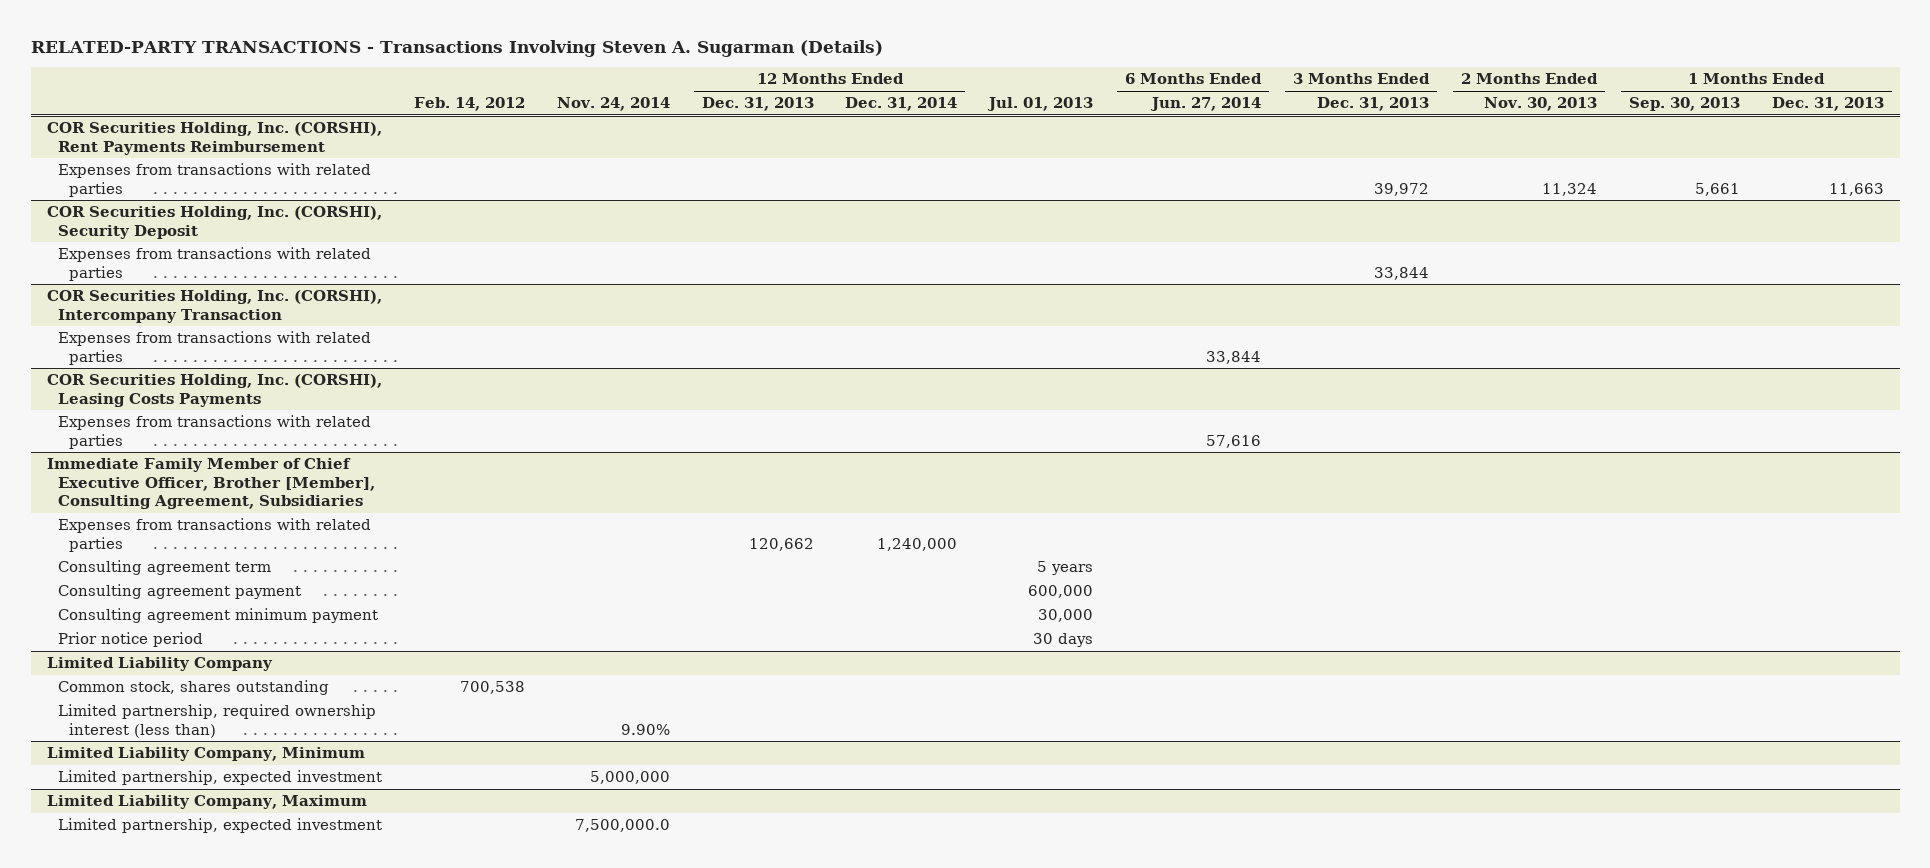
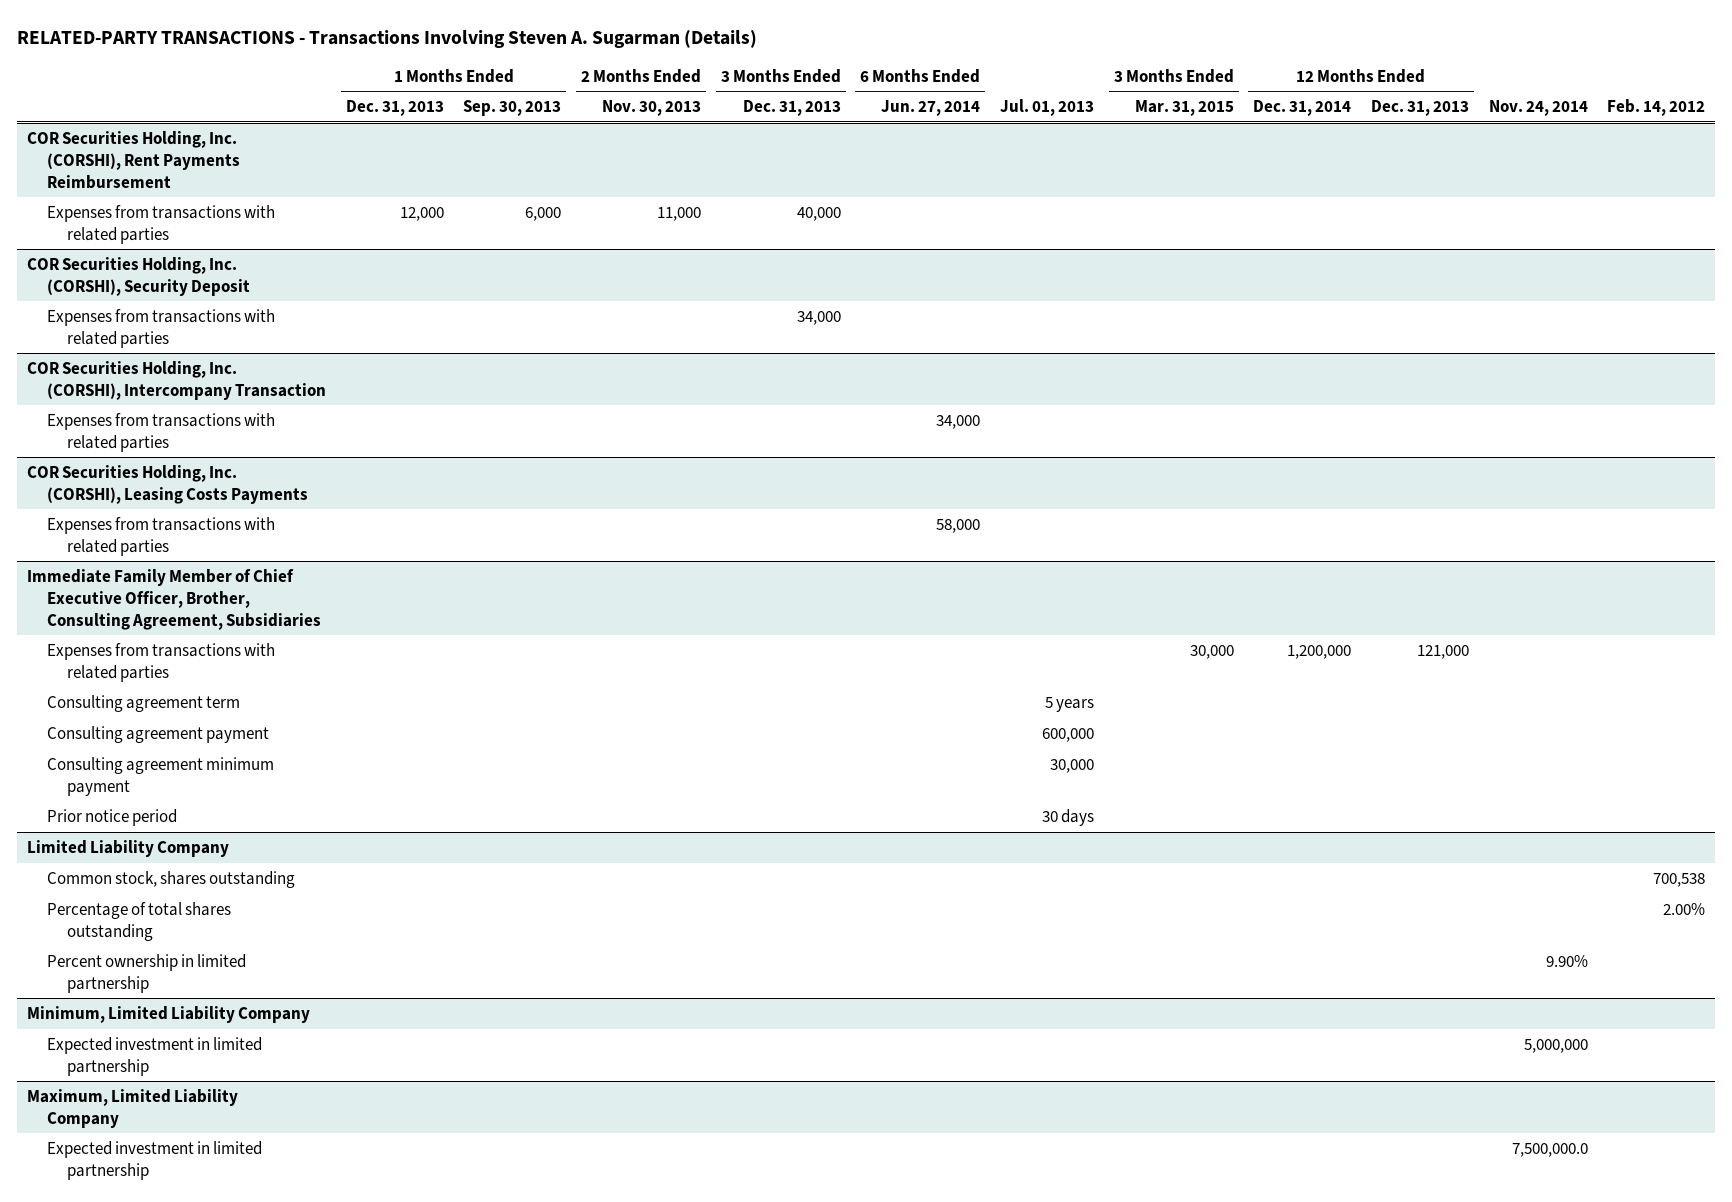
none -> [1134,100,1234,117] Mar. 31, 2015
[1374,182,1430,196] 39,972 -> [796,206,841,221] 40,000
[1542,182,1598,196] 11,324 -> [657,206,702,221] 11,000
[1694,182,1740,196] 5,661 -> [525,206,562,221] 6,000
[1828,182,1884,196] 11,663 -> [399,206,444,221] 12,000
[1374,266,1430,280] 33,844 -> [796,310,841,325] 34,000
[1206,350,1262,364] 33,844 -> [936,414,981,429] 34,000
[1206,434,1262,448] 57,616 -> [936,518,981,533] 58,000
[46,458,375,510] Immediate Family Member of Chief Executive Officer, Brother [Member], Consulting Agreement, Subsidiaries -> [26,568,322,630] Immediate Family Member of Chief Executive Officer, Brother, Consulting Agreement, Subsidiaries
[748,537,814,551] 120,662 -> [1416,644,1469,659] 121,000
[877,537,958,551] 1,240,000 -> [1287,644,1352,659] 1,200,000
none -> [47,901,232,941] Percentage of total shares outstanding
[57,704,376,738] Limited partnership, required ownership interest (less than) -> [47,953,247,993] Percent ownership in limited partnership
[46,747,365,762] Limited Liability Company, Minimum -> [26,1005,310,1023] Minimum, Limited Liability Company
[57,770,382,786] Limited partnership, expected investment -> [47,1036,263,1076] Expected investment in limited partnership
[46,795,367,810] Limited Liability Company, Maximum -> [26,1088,238,1128] Maximum, Limited Liability Company
[57,818,382,834] Limited partnership, expected investment -> [47,1140,263,1180] Expected investment in limited partnership

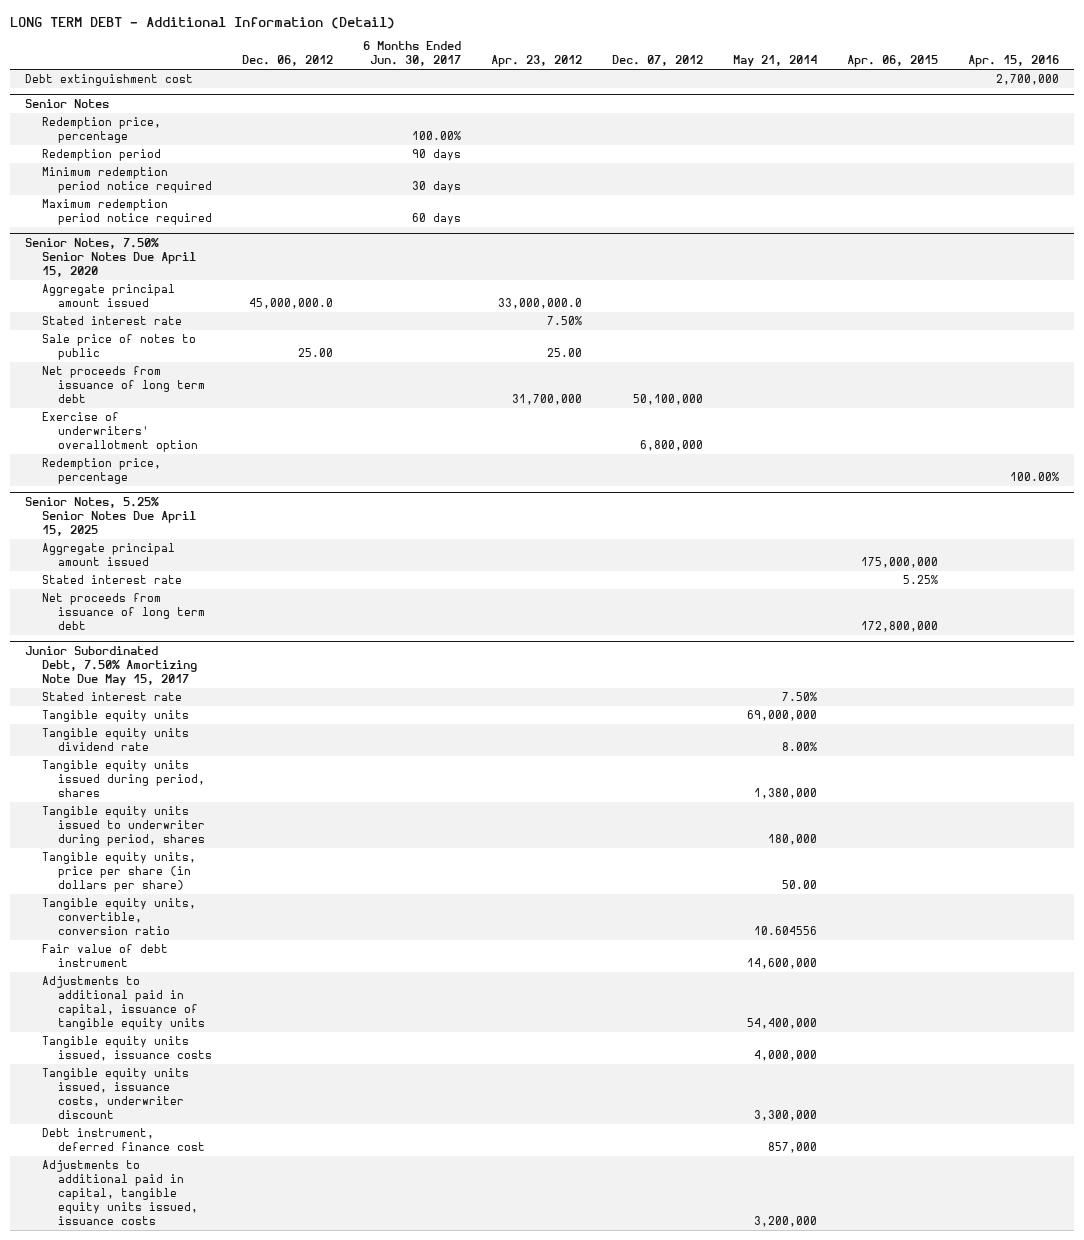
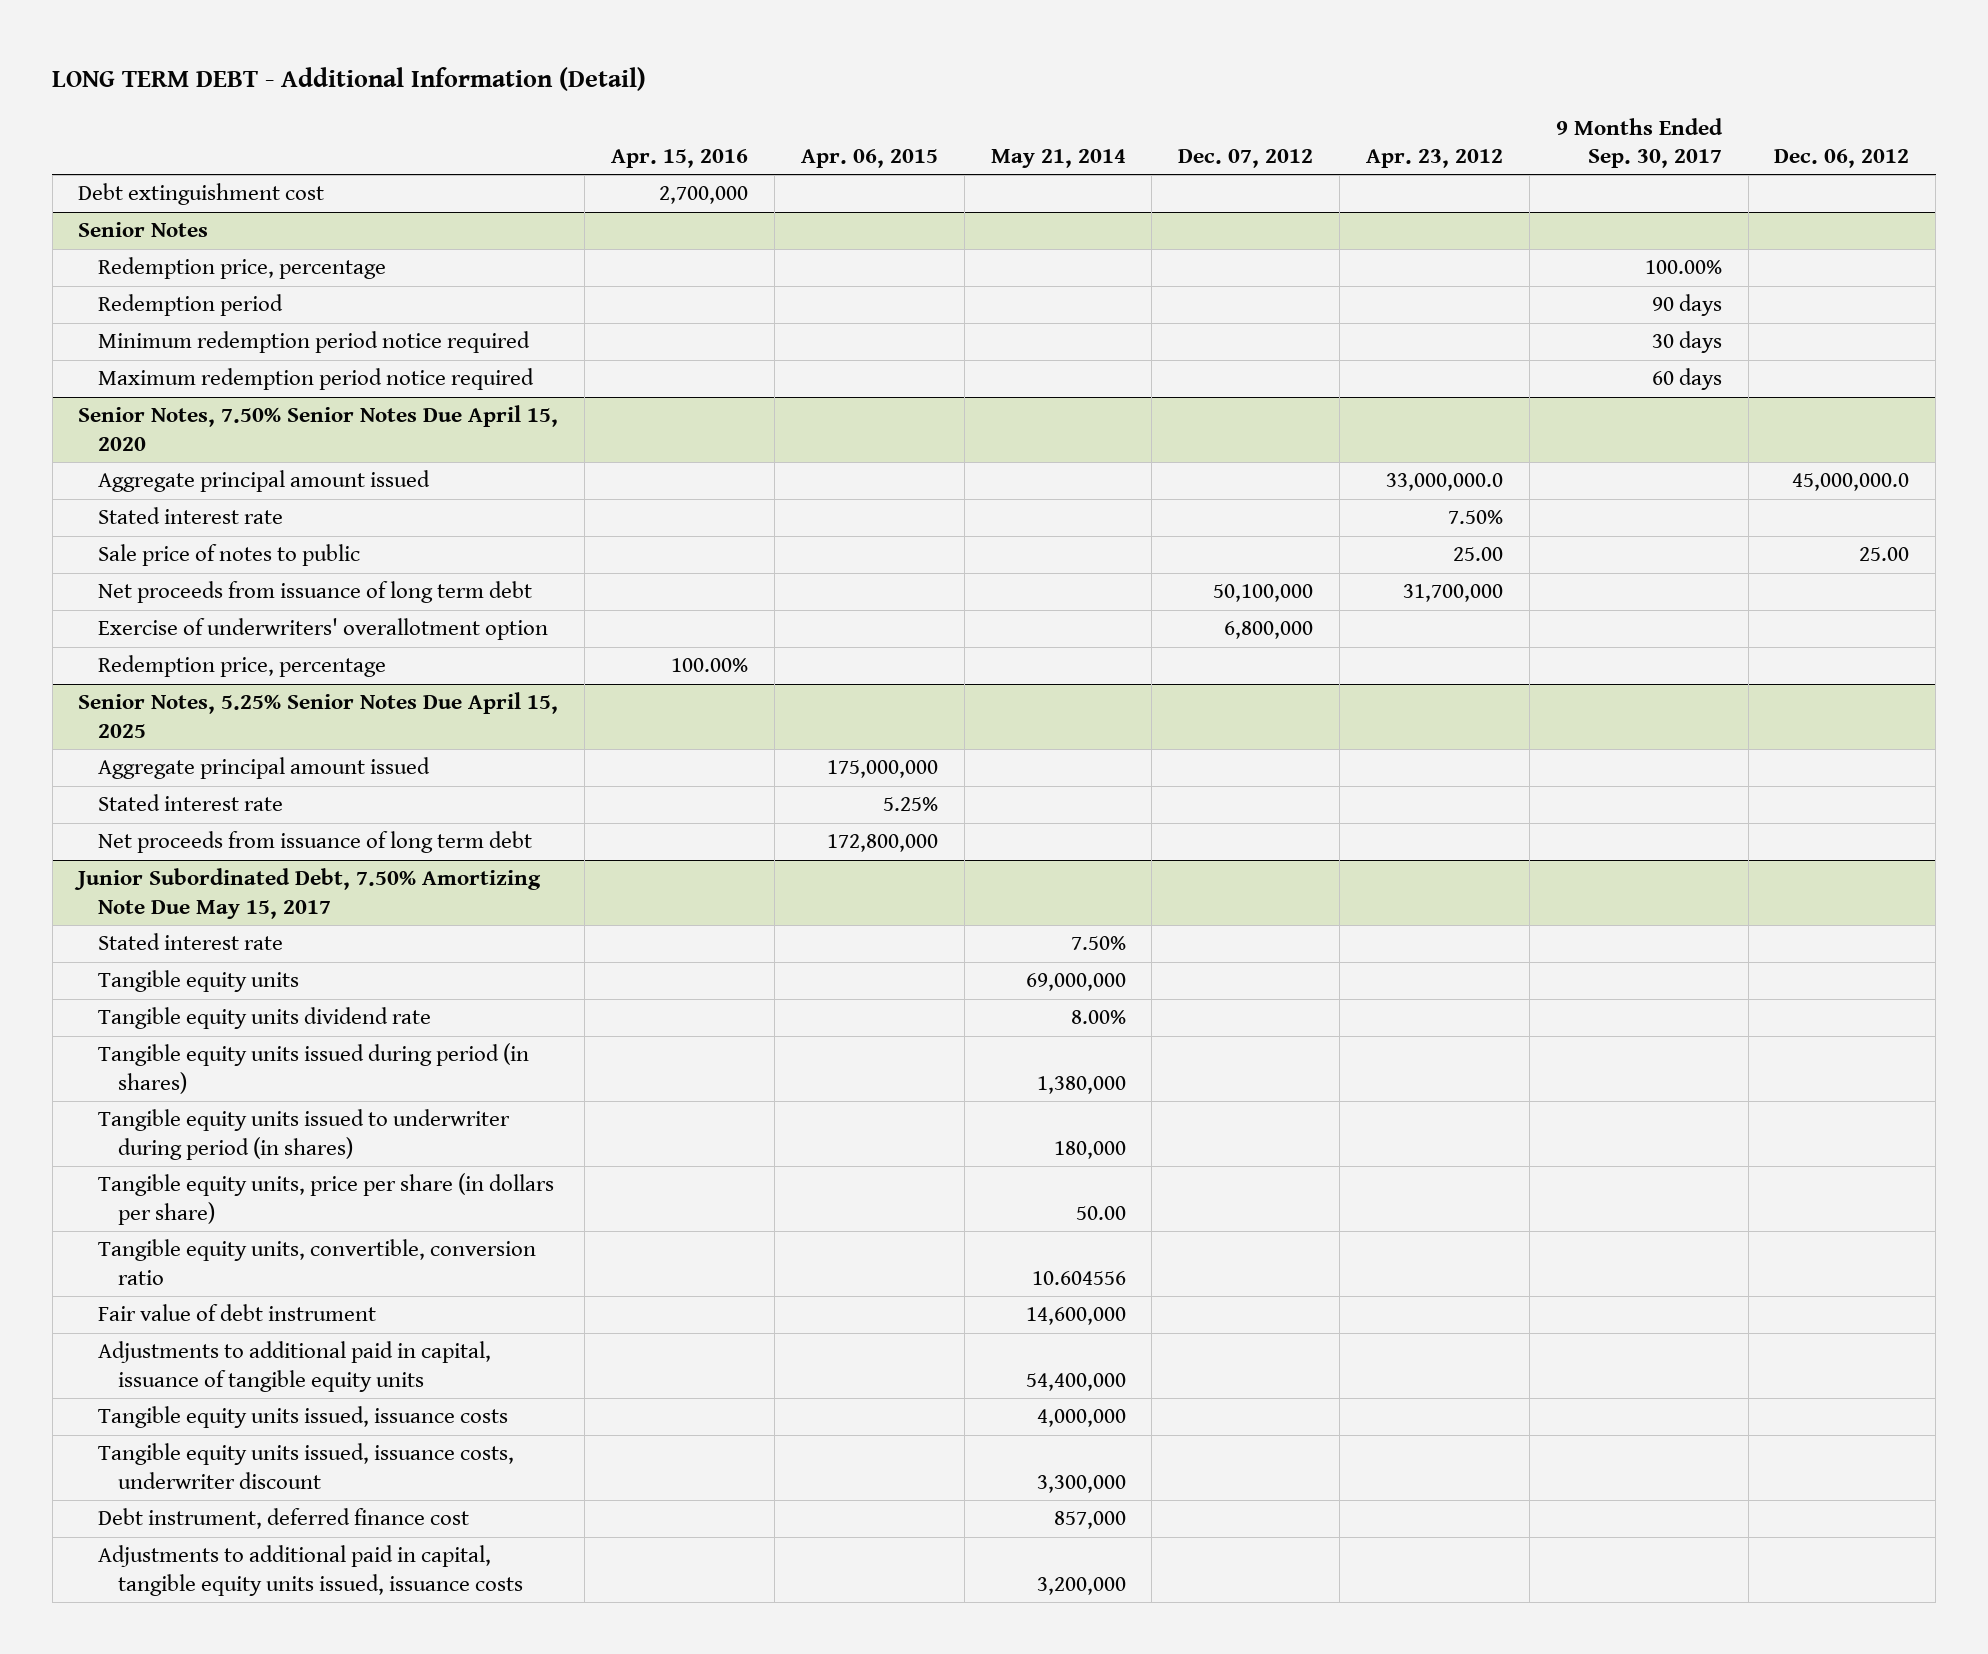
[363,41,462,67] 6 Months Ended Jun. 30, 2017 -> none
none -> [1555,117,1723,168] 9 Months Ended Sep. 30, 2017
[41,760,206,798] Tangible equity units issued during period, shares -> [98,1043,530,1094] Tangible equity units issued during period (in shares)
[41,806,206,847] Tangible equity units issued to underwriter during period, shares -> [98,1109,511,1160] Tangible equity units issued to underwriter during period (in shares)

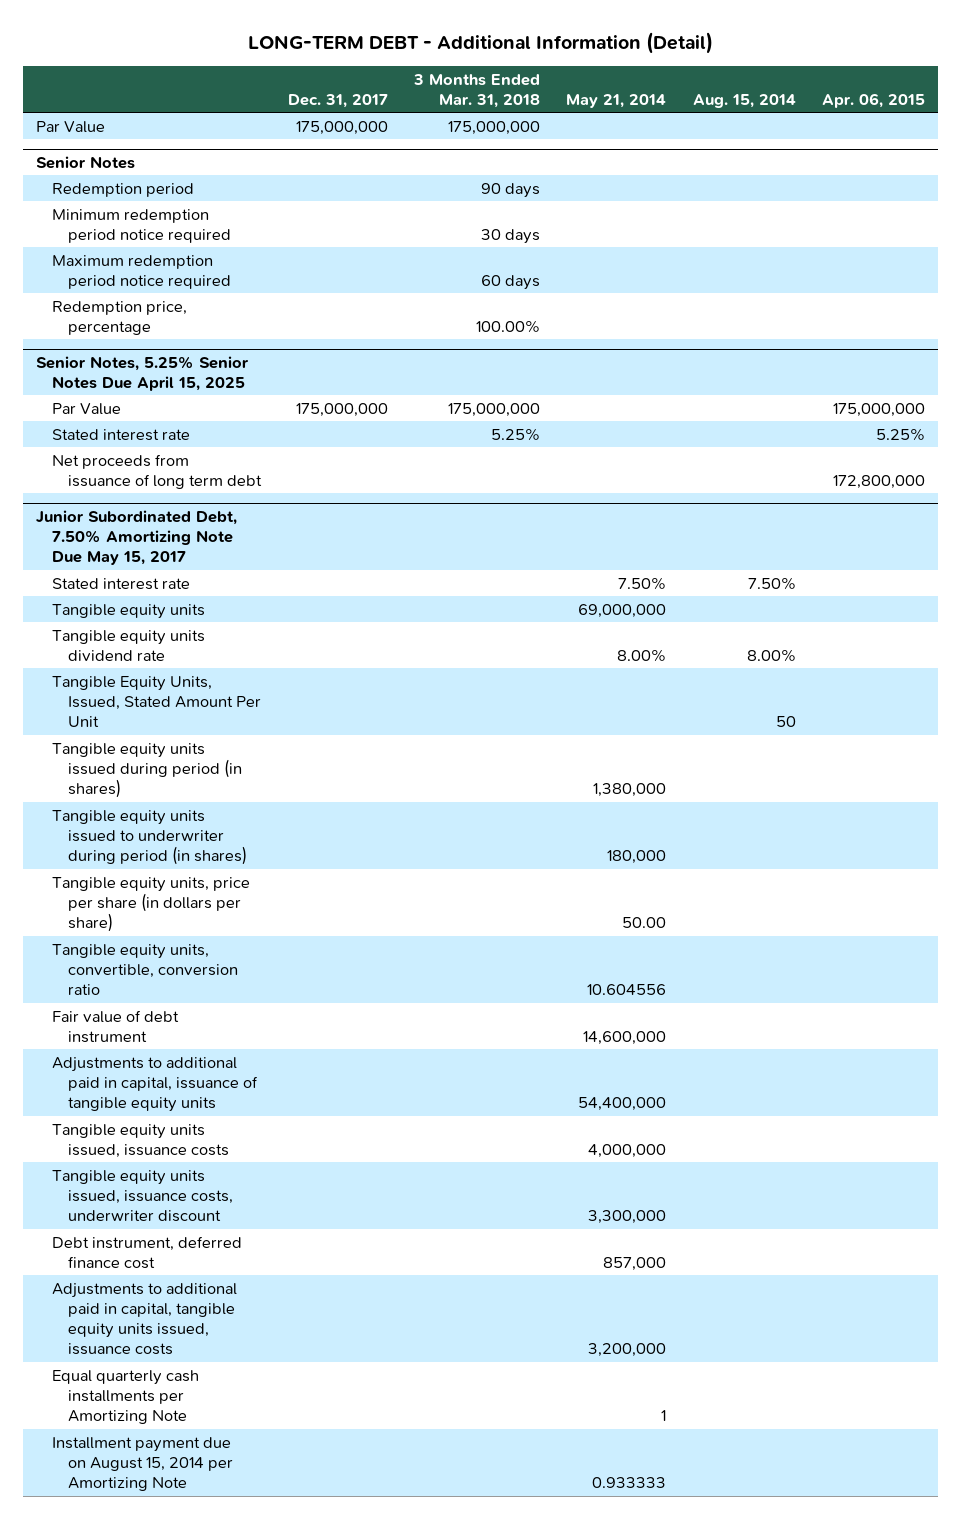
[52,66,647,91] LONG TERM DEBT - Additional Information (Detail) -> [247,32,713,55] LONG-TERM DEBT - Additional Information (Detail)
[611,148,749,168] Apr. 15, 2016 -> none
[1178,148,1314,168] Dec. 07, 2012 -> none
[1365,148,1503,168] Apr. 23, 2012 -> none
[1555,117,1723,168] 9 Months Ended Sep. 30, 2017 -> none
[1774,148,1910,168] Dec. 06, 2012 -> none
none -> [287,93,388,108] Dec. 31, 2017
none -> [413,73,541,108] 3 Months Ended Mar. 31, 2018
none -> [692,93,796,108] Aug. 15, 2014
[78,183,325,206] Debt extinguishment cost -> none
none -> [36,120,106,133] Par Value
[78,405,559,451] Senior Notes, 7.50% Senior Notes Due April 15, 2020 -> none
[98,470,431,493] Aggregate principal amount issued -> none
[98,507,284,525] Stated interest rate -> none
[98,544,361,567] Sale price of notes to public -> none
[98,581,533,604] Net proceeds from issuance of long term debt -> none
[98,618,549,641] Exercise of underwriters' overallotment option -> none
[98,655,387,678] Redemption price, percentage -> none
[98,257,387,280] Redemption price, percentage -> [52,300,188,335] Redemption price, percentage
[98,757,431,780] Aggregate principal amount issued -> [52,402,122,415] Par Value
none -> [52,675,262,728] Tangible Equity Units, Issued, Stated Amount Per Unit
none -> [52,1369,200,1425] Equal quarterly cash installments per Amortizing Note
none -> [52,1436,234,1492] Installment payment due on August 15, 2014 per Amortizing Note

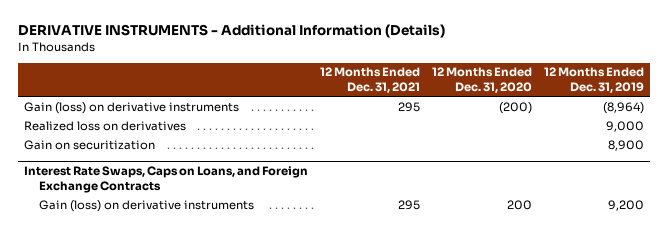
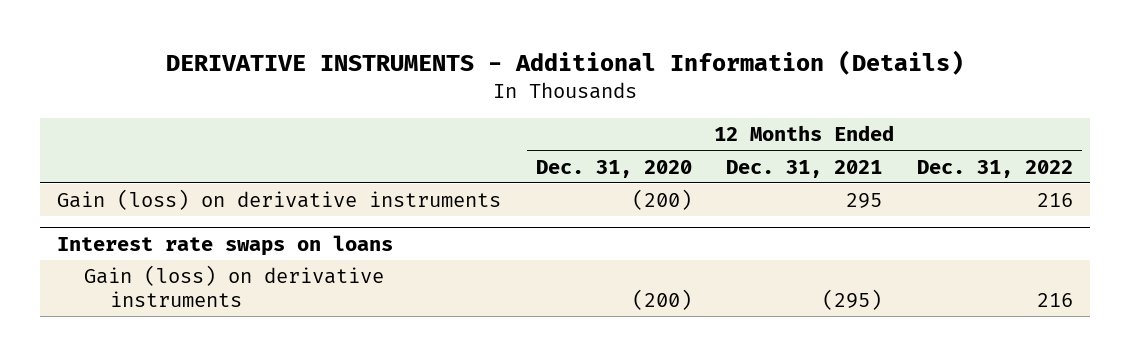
[544,67,645,94] 12 Months Ended Dec. 31, 2019 -> none
none -> [916,159,1073,178] Dec. 31, 2022
[23,120,186,131] Realized loss on derivatives -> none
[23,139,155,150] Gain on securitization -> none
[23,166,308,193] Interest Rate Swaps, Caps on Loans, and Foreign Exchange Contracts -> [57,235,394,257] Interest rate swaps on loans
[397,199,420,210] 295 -> [822,289,883,311] (295)
[506,199,532,210] 200 -> [631,289,692,311] (200)

